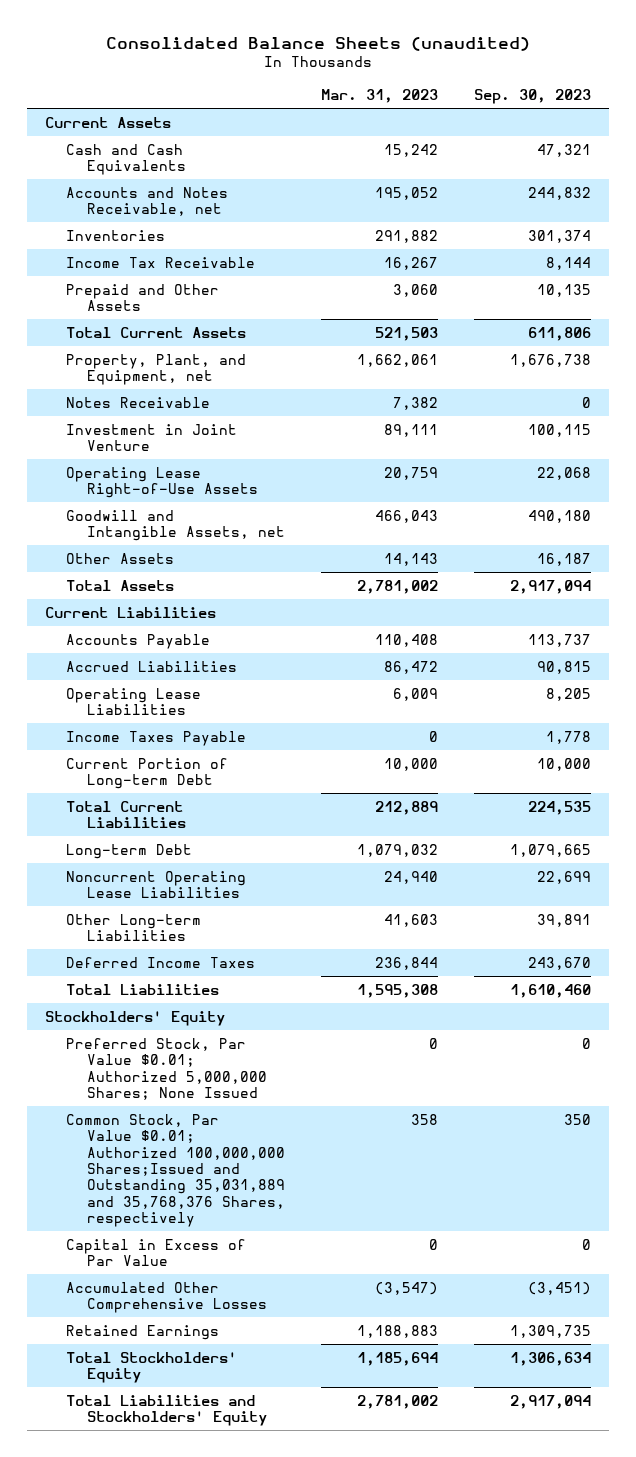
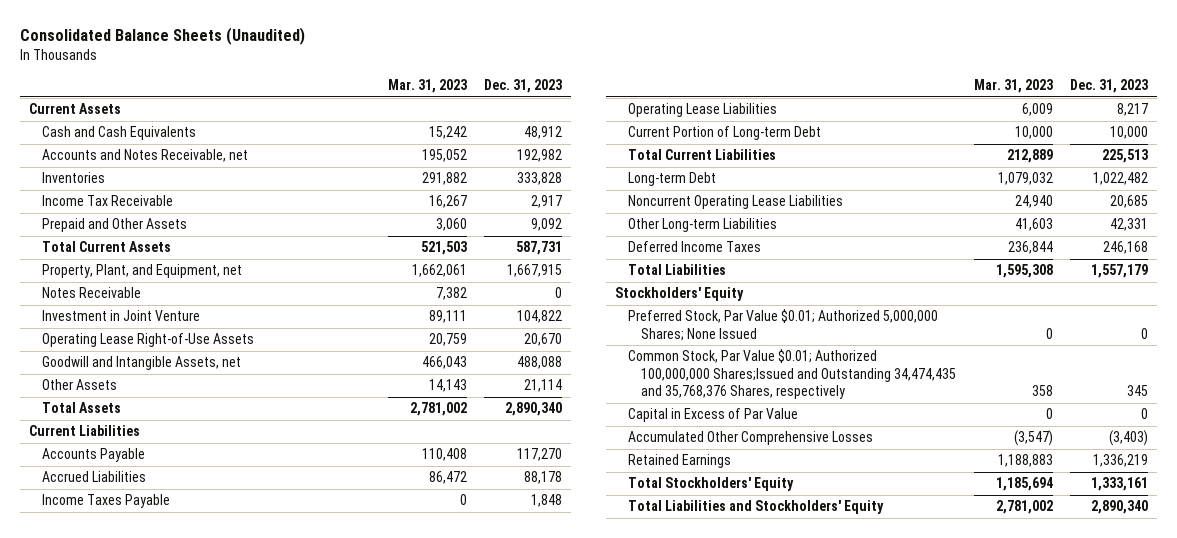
[106,36,531,51] Consolidated Balance Sheets (unaudited) -> [19,27,305,46] Consolidated Balance Sheets (Unaudited)
[473,88,591,104] Sep. 30, 2023 -> none
none -> [484,79,563,94] Dec. 31, 2023
[66,687,202,716] Operating Lease Liabilities -> [627,103,777,118] Operating Lease Liabilities
[66,1113,286,1228] Common Stock, Par Value $0.01; Authorized 100,000,000 Shares;Issued and Outstanding 35,031,889 and 35,768,376 Shares, respectively -> [627,349,956,400] Common Stock, Par Value $0.01; Authorized 100,000,000 Shares;Issued and Outstanding 34,474,435 and 35,768,376 Shares, respectively

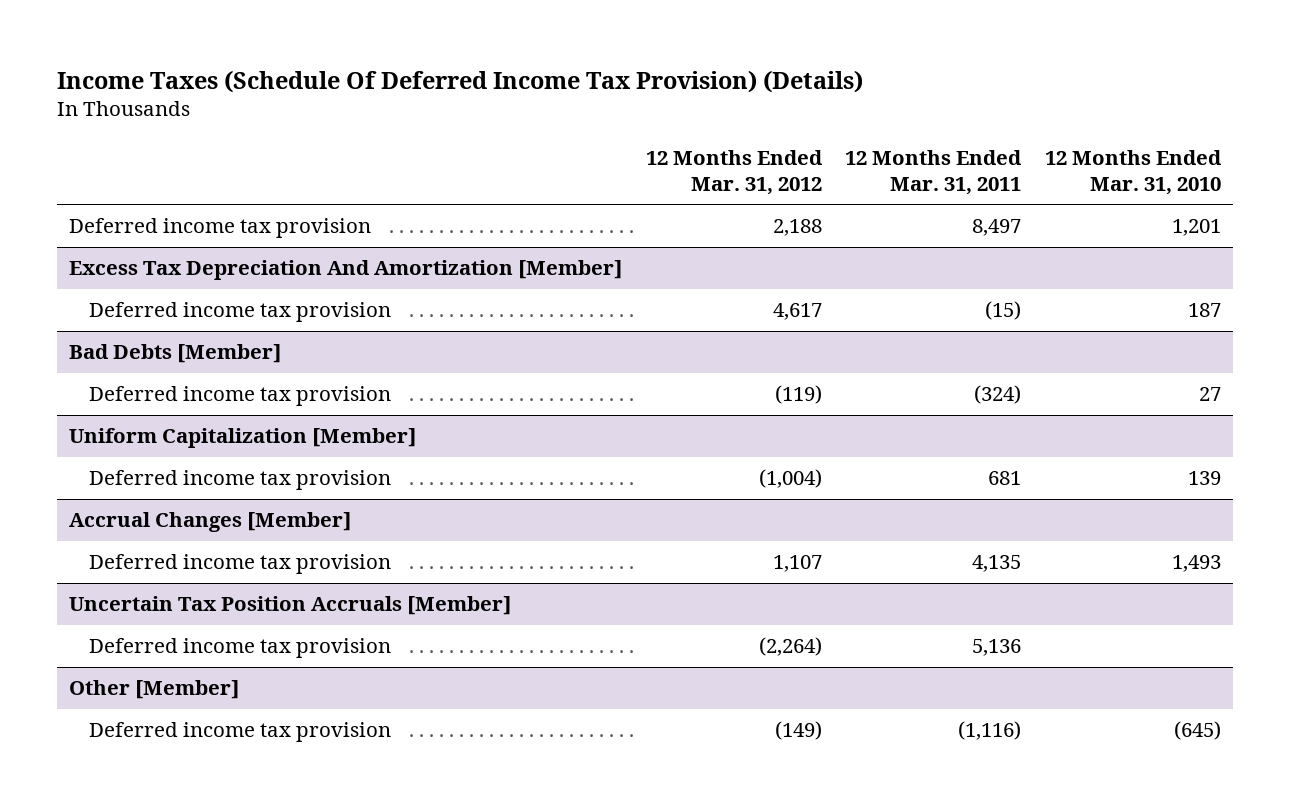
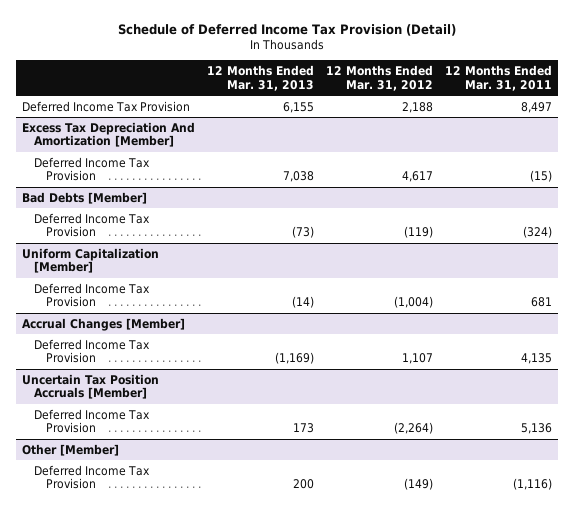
[57,69,864,93] Income Taxes (Schedule Of Deferred Income Tax Provision) (Details) -> [118,23,457,36] Schedule of Deferred Income Tax Provision (Detail)
[1044,149,1222,195] 12 Months Ended Mar. 31, 2010 -> none
none -> [207,65,315,91] 12 Months Ended Mar. 31, 2013
[68,218,371,239] Deferred income tax provision -> [22,100,191,112] Deferred Income Tax Provision
[88,302,391,323] Deferred income tax provision -> [33,156,150,182] Deferred Income Tax Provision
[88,386,391,407] Deferred income tax provision -> [33,212,150,238] Deferred Income Tax Provision
[88,470,391,491] Deferred income tax provision -> [33,282,150,308] Deferred Income Tax Provision
[88,554,391,575] Deferred income tax provision -> [33,338,150,364] Deferred Income Tax Provision
[88,638,391,659] Deferred income tax provision -> [33,408,150,434] Deferred Income Tax Provision
[88,722,391,743] Deferred income tax provision -> [33,464,150,490] Deferred Income Tax Provision

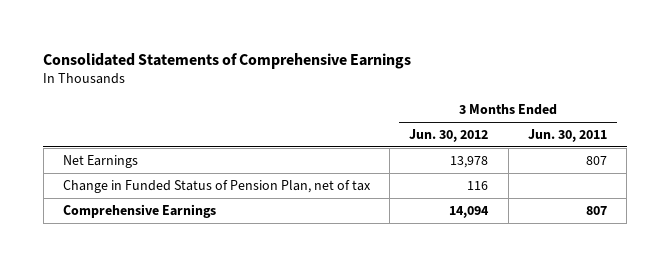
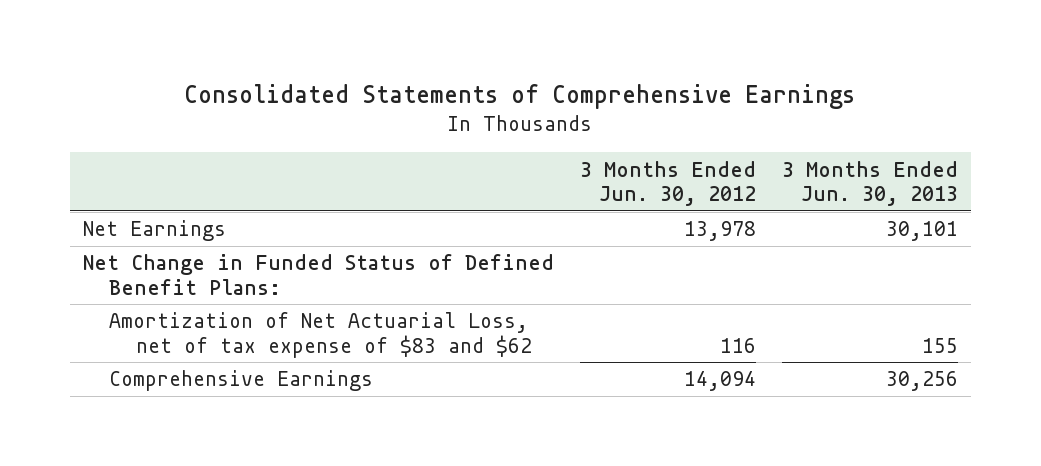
[527,129,607,143] Jun. 30, 2011 -> none
none -> [781,160,958,207] 3 Months Ended Jun. 30, 2013
none -> [83,254,555,295] Net Change in Funded Status of Defined Benefit Plans:
[62,179,371,193] Change in Funded Status of Pension Plan, net of tax -> [109,312,532,358] Amortization of Net Actuarial Loss, net of tax expense of $83 and $62

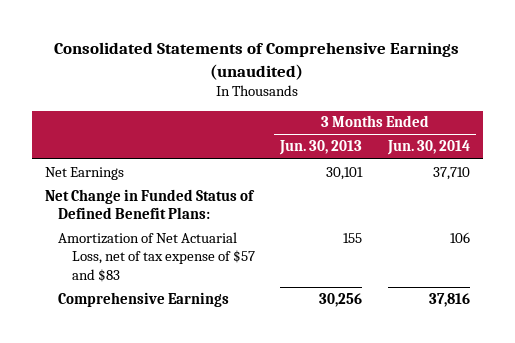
[184,83,856,109] Consolidated Statements of Comprehensive Earnings -> [54,42,460,80] Consolidated Statements of Comprehensive Earnings (unaudited)
[579,160,756,207] 3 Months Ended Jun. 30, 2012 -> none
none -> [387,140,471,156] Jun. 30, 2014
[109,312,532,358] Amortization of Net Actuarial Loss, net of tax expense of $83 and $62 -> [58,231,255,282] Amortization of Net Actuarial Loss, net of tax expense of $57 and $83

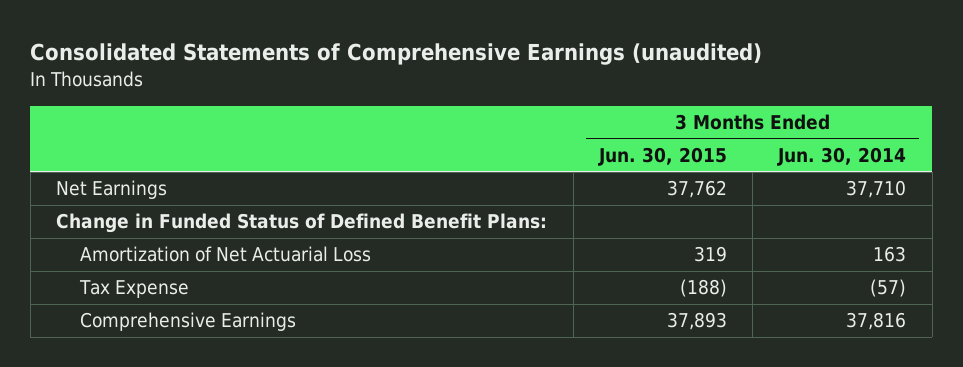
[279,140,363,156] Jun. 30, 2013 -> none
none -> [597,146,727,166] Jun. 30, 2015
[44,188,255,220] Net Change in Funded Status of Defined Benefit Plans: -> [56,213,548,234] Change in Funded Status of Defined Benefit Plans:
[58,231,255,282] Amortization of Net Actuarial Loss, net of tax expense of $57 and $83 -> [79,246,371,263] Amortization of Net Actuarial Loss
[450,231,471,243] 106 -> [873,246,907,263] 163
none -> [78,280,189,299] Tax Expense

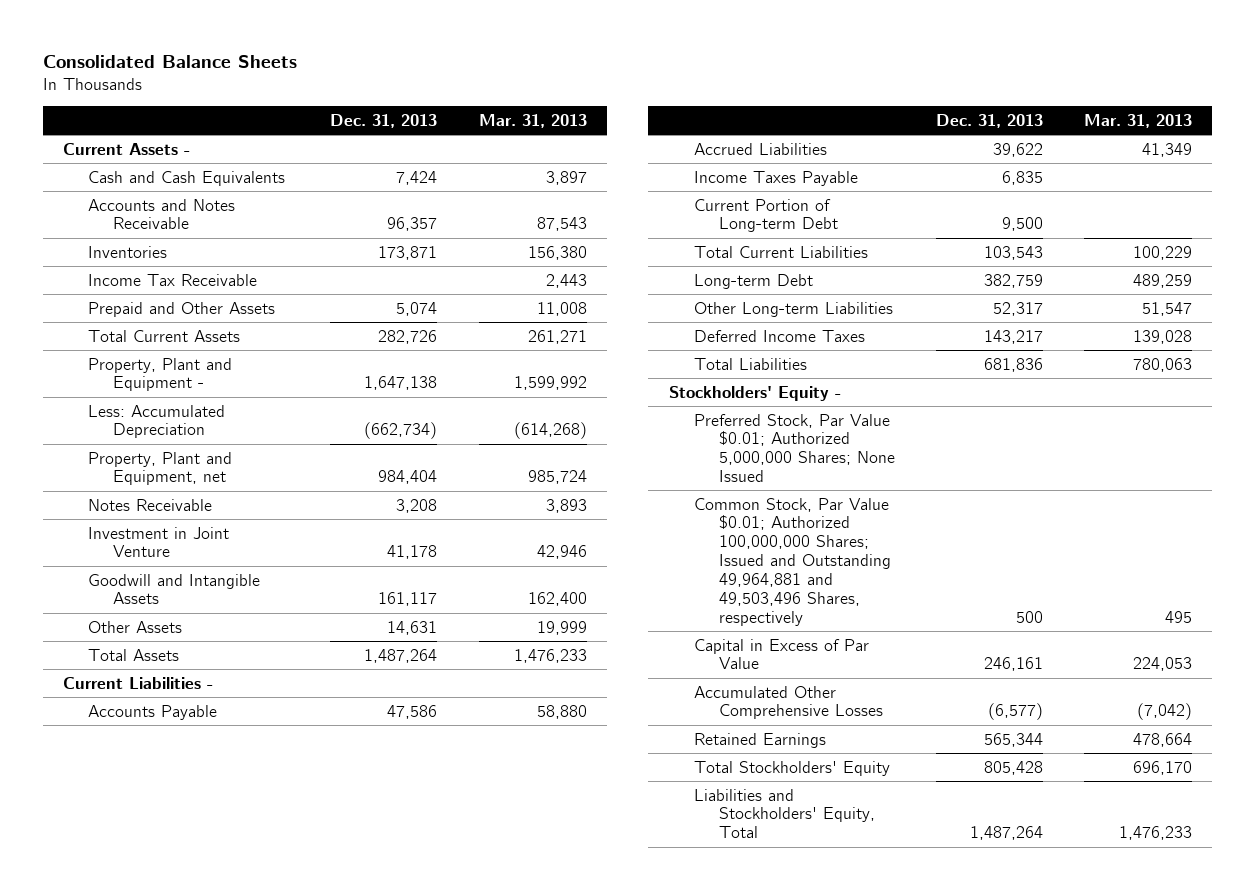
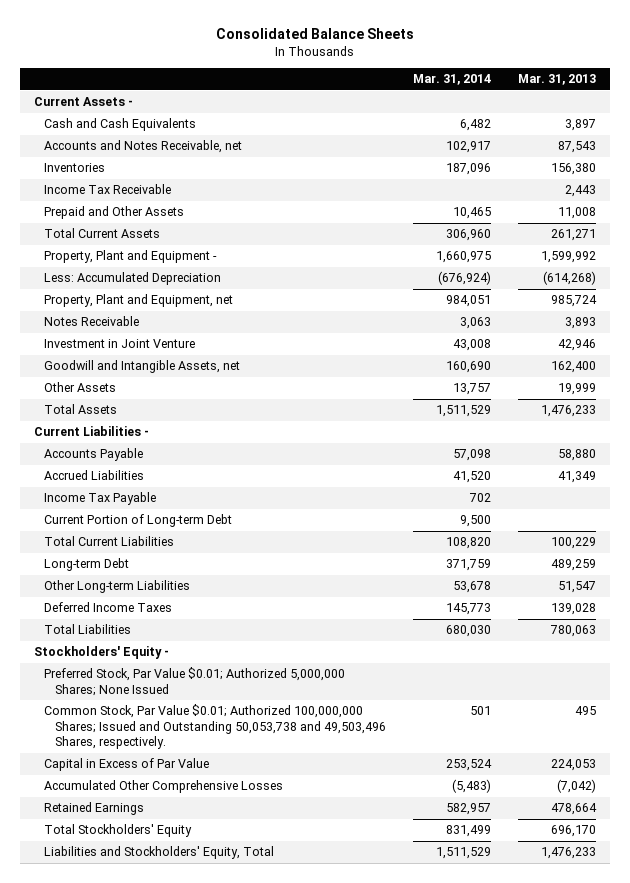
[330,113,438,128] Dec. 31, 2013 -> none
none -> [412,74,491,86] Mar. 31, 2014
[88,198,236,230] Accounts and Notes Receivable -> [44,140,243,154] Accounts and Notes Receivable, net
[88,573,261,605] Goodwill and Intangible Assets -> [44,360,241,374] Goodwill and Intangible Assets, net
[693,170,858,186] Income Taxes Payable -> [44,492,157,506] Income Tax Payable
[693,497,891,626] Common Stock, Par Value $0.01; Authorized 100,000,000 Shares; Issued and Outstanding 49,964,881 and 49,503,496 Shares, respectively -> [44,704,386,750] Common Stock, Par Value $0.01; Authorized 100,000,000 Shares; Issued and Outstanding 50,053,738 and 49,503,496 Shares, respectively.

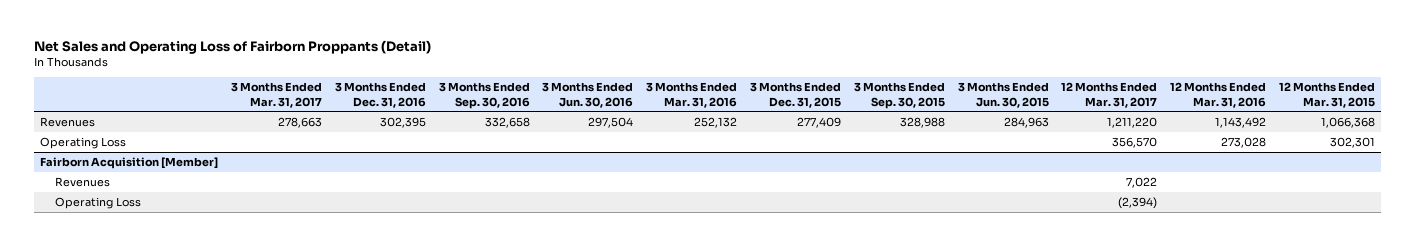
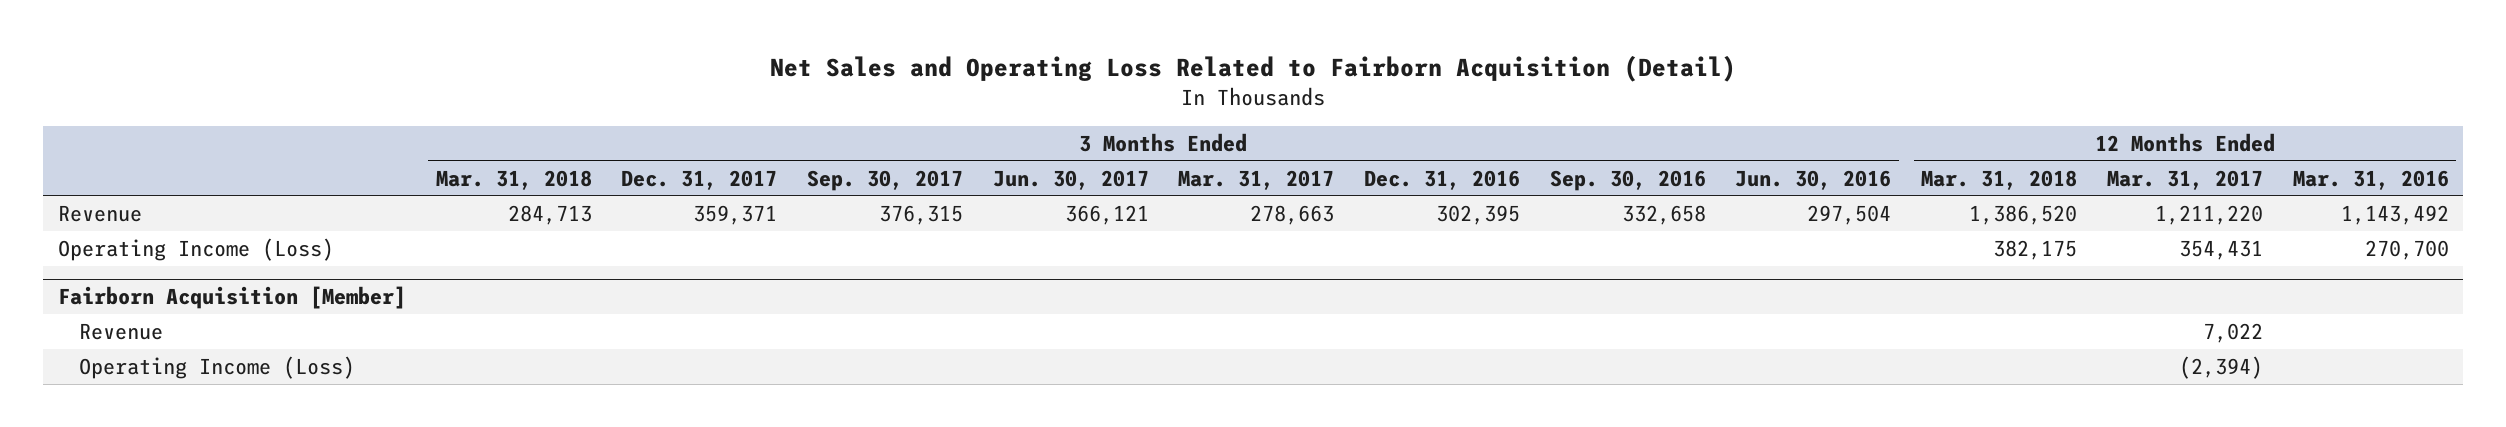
[33,40,431,55] Net Sales and Operating Loss of Fairborn Proppants (Detail) -> [770,55,1737,83] Net Sales and Operating Loss Related to Fairborn Acquisition (Detail)
[646,82,738,108] 3 Months Ended Mar. 31, 2016 -> none
[749,82,841,108] 3 Months Ended Dec. 31, 2015 -> none
[853,82,945,109] 3 Months Ended Sep. 30, 2015 -> none
[957,82,1049,108] 3 Months Ended Jun. 30, 2015 -> none
[1278,82,1375,108] 12 Months Ended Mar. 31, 2015 -> none
none -> [435,169,592,190] Mar. 31, 2018
none -> [621,169,778,190] Dec. 31, 2017
none -> [806,169,963,191] Sep. 30, 2017
none -> [992,169,1149,190] Jun. 30, 2017
none -> [1921,169,2078,190] Mar. 31, 2018
[40,116,96,127] Revenues -> [57,204,142,222] Revenue
[40,136,127,149] Operating Loss -> [57,237,334,261] Operating Income (Loss)
[1112,136,1158,148] 356,570 -> [2178,239,2263,260] 354,431
[1221,136,1267,148] 273,028 -> [2364,239,2449,260] 270,700
[55,176,111,187] Revenues -> [78,322,163,340] Revenue
[55,196,142,209] Operating Loss -> [78,355,355,379] Operating Income (Loss)

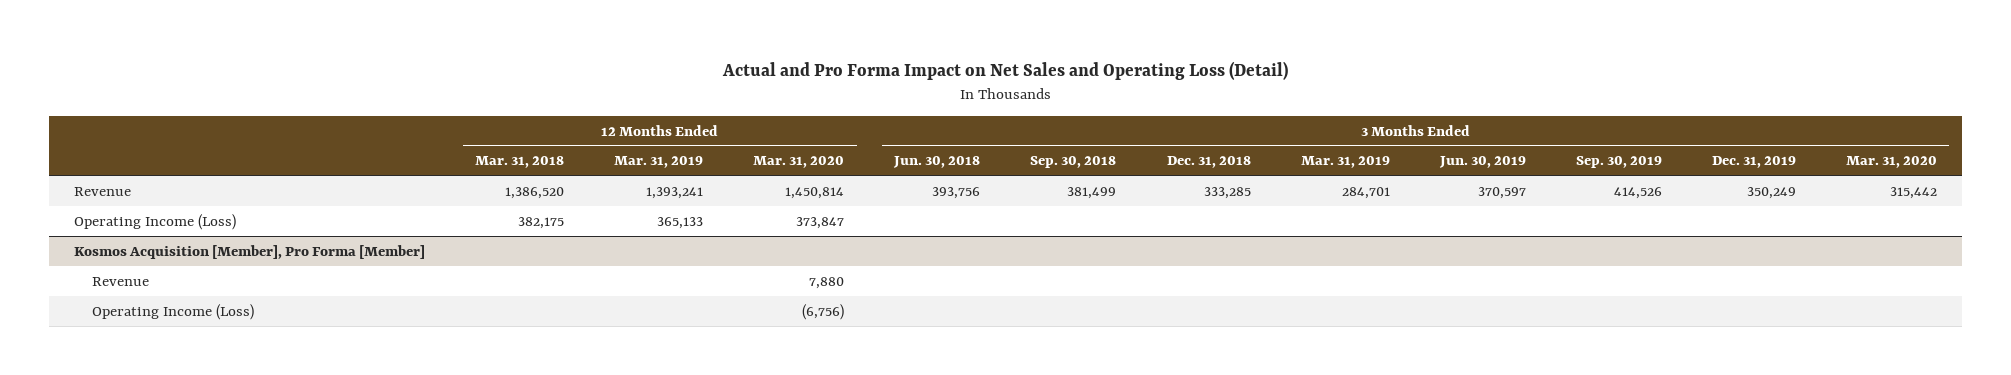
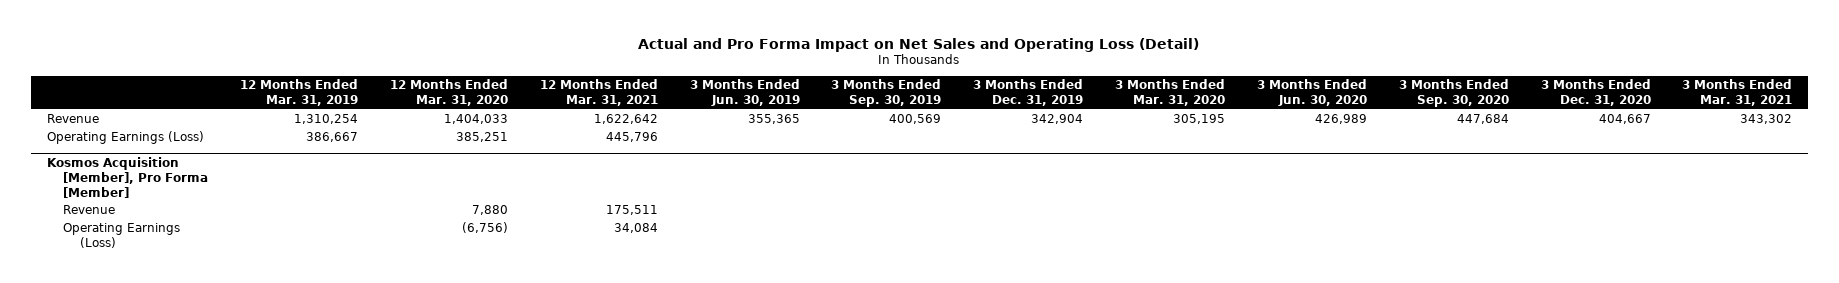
[475,156,565,169] Mar. 31, 2018 -> none
[893,156,981,169] Jun. 30, 2018 -> none
[1030,156,1117,169] Sep. 30, 2018 -> none
[1166,156,1251,169] Dec. 31, 2018 -> none
[1300,156,1390,169] Mar. 31, 2019 -> none
none -> [539,79,658,107] 12 Months Ended Mar. 31, 2021
none -> [1256,79,1367,107] 3 Months Ended Jun. 30, 2020
none -> [1398,79,1509,108] 3 Months Ended Sep. 30, 2020
none -> [1540,79,1651,107] 3 Months Ended Dec. 31, 2020
none -> [1682,79,1793,107] 3 Months Ended Mar. 31, 2021
[646,186,704,199] 1,393,241 -> [294,114,359,125] 1,310,254
[785,186,845,199] 1,450,814 -> [443,114,508,125] 1,404,033
[1477,186,1526,199] 370,597 -> [747,114,800,125] 355,365
[1613,186,1662,199] 414,526 -> [889,114,942,125] 400,569
[1746,186,1796,199] 350,249 -> [1031,114,1084,125] 342,904
[1889,186,1937,199] 315,442 -> [1173,114,1226,125] 305,195
[74,213,237,230] Operating Income (Loss) -> [46,131,204,145] Operating Earnings (Loss)
[657,216,704,229] 365,133 -> [306,132,359,143] 386,667
[796,216,845,229] 373,847 -> [455,132,508,143] 385,251
[91,303,254,320] Operating Income (Loss) -> [63,223,181,249] Operating Earnings (Loss)

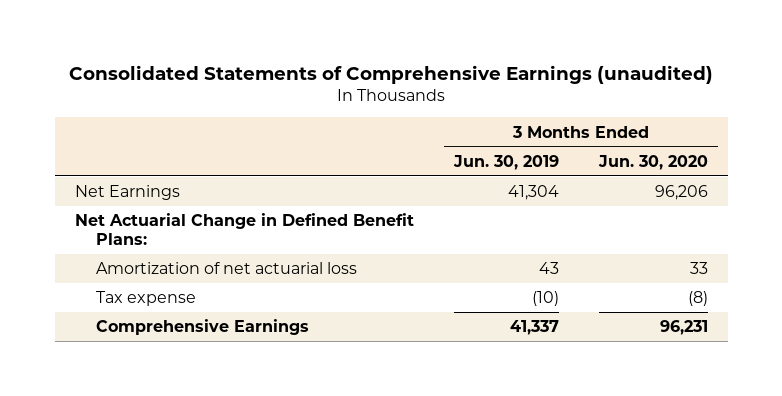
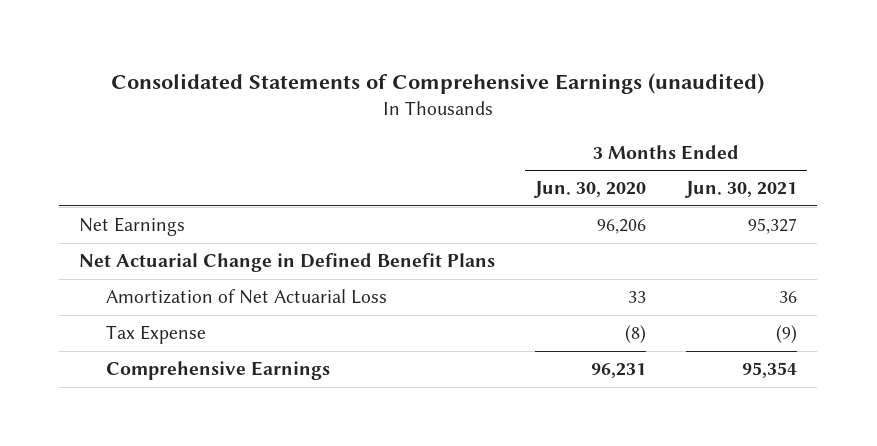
[452,154,559,170] Jun. 30, 2019 -> none
none -> [685,181,798,199] Jun. 30, 2021
[74,213,414,246] Net Actuarial Change in Defined Benefit Plans: -> [79,253,496,273] Net Actuarial Change in Defined Benefit Plans
[95,262,357,275] Amortization of net actuarial loss -> [106,289,388,305] Amortization of Net Actuarial Loss
[95,291,196,307] Tax expense -> [106,325,207,345] Tax Expense

